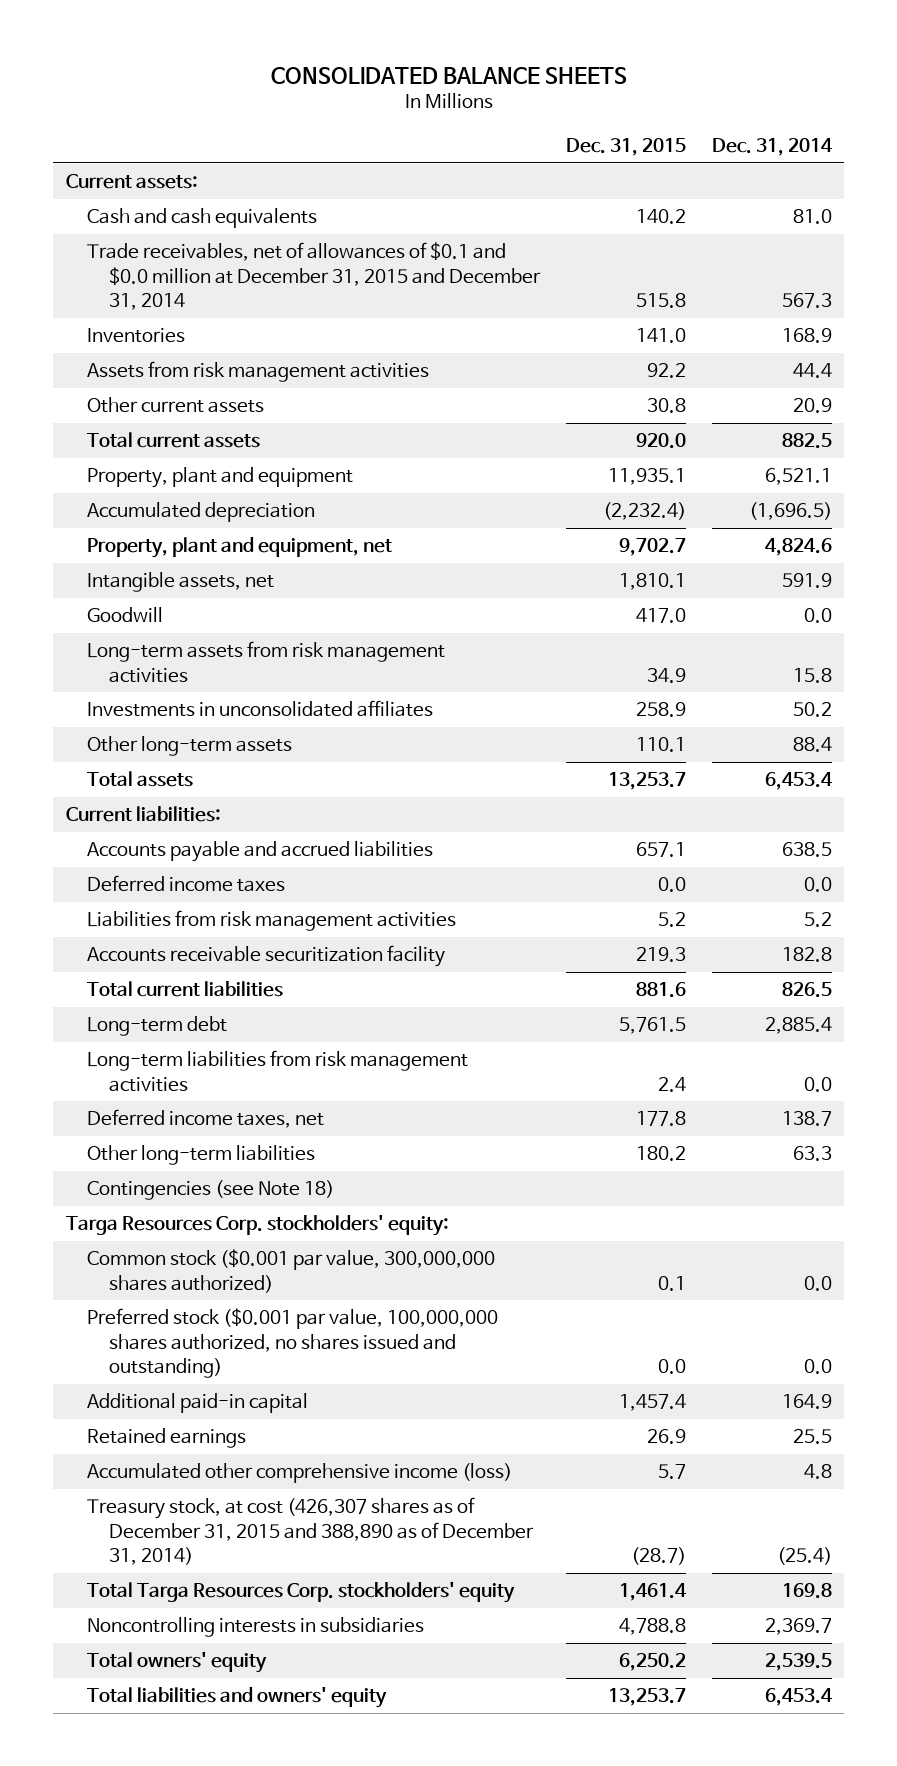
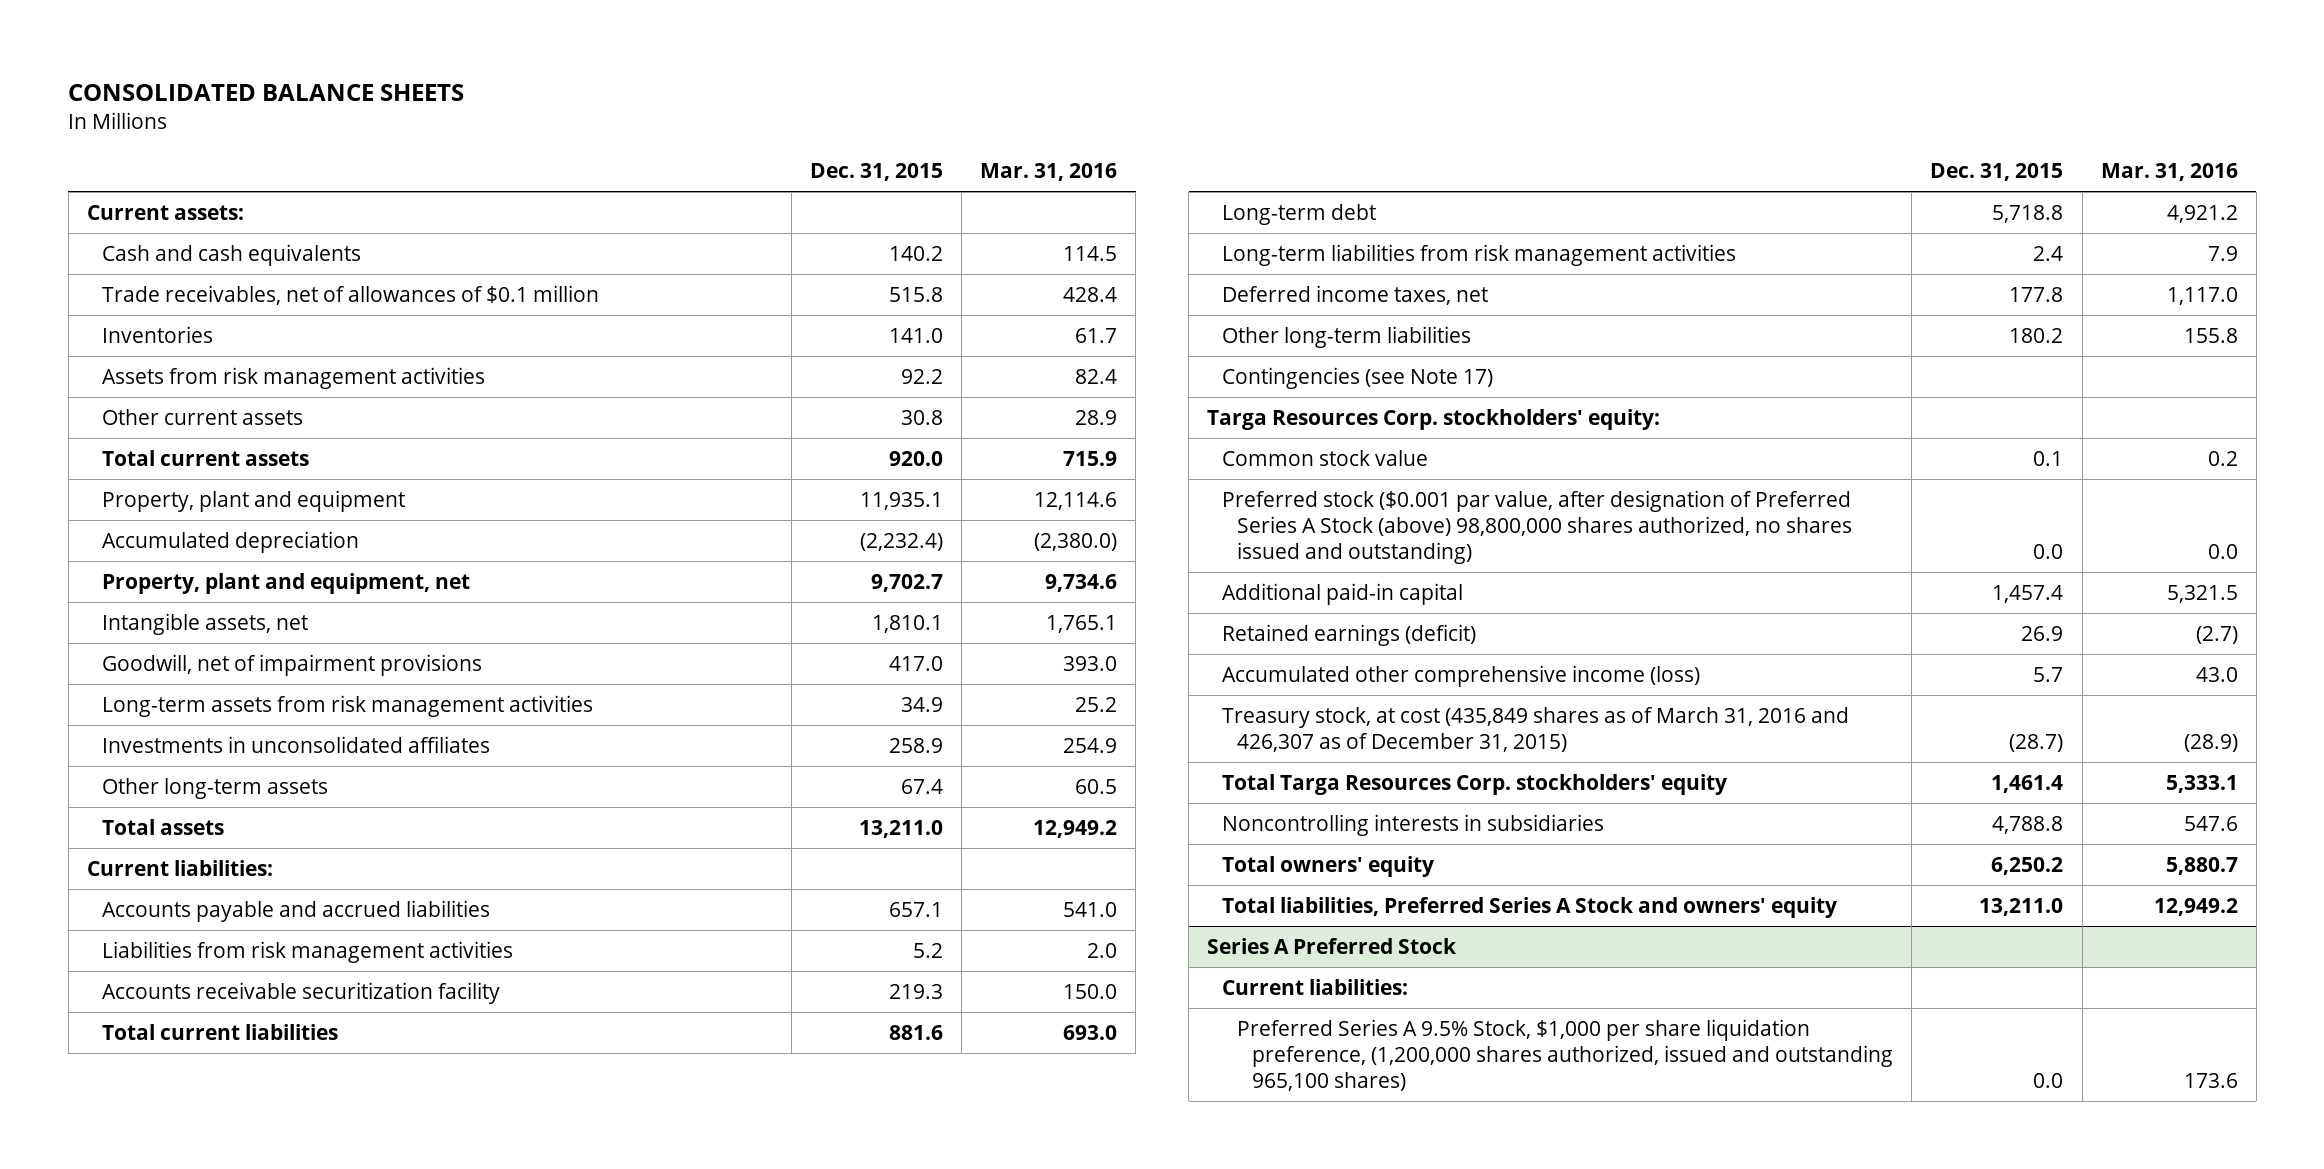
[711,137,833,156] Dec. 31, 2014 -> none
none -> [980,163,1118,182] Mar. 31, 2016
[87,242,542,311] Trade receivables, net of allowances of $0.1 and $0.0 million at December 31, 2015 and December 31, 2014 -> [101,285,599,306] Trade receivables, net of allowances of $0.1 million
[87,607,164,623] Goodwill -> [101,654,482,677] Goodwill, net of impairment provisions
[635,737,686,753] 110.1 -> [901,779,944,795] 67.4
[607,772,686,791] 13,253.7 -> [859,820,944,839] 13,211.0
[87,875,286,893] Deferred income taxes -> none
[618,1017,686,1035] 5,761.5 -> [1992,205,2064,224] 5,718.8
[87,1180,335,1201] Contingencies (see Note 18) -> [1222,367,1494,390] Contingencies (see Note 17)
[87,1249,496,1293] Common stock ($0.001 par value, 300,000,000 shares authorized) -> [1222,450,1429,467] Common stock value
[87,1308,499,1379] Preferred stock ($0.001 par value, 100,000,000 shares authorized, no shares issued and outstanding) -> [1222,490,1853,564] Preferred stock ($0.001 par value, after designation of Preferred Series A Stock (above) 98,800,000 shares authorized, no shares issued and outstanding)
[87,1428,247,1449] Retained earnings -> [1222,624,1477,647] Retained earnings (deficit)
[87,1497,535,1566] Treasury stock, at cost (426,307 shares as of December 31, 2015 and 388,890 as of December 31, 2014) -> [1222,707,1850,752] Treasury stock, at cost (435,849 shares as of March 31, 2016 and 426,307 as of December 31, 2015)
[87,1687,388,1709] Total liabilities and owners' equity -> [1222,897,1838,919] Total liabilities, Preferred Series A Stock and owners' equity
[607,1688,686,1707] 13,253.7 -> [1979,898,2064,917] 13,211.0
none -> [1207,938,1458,955] Series A Preferred Stock
none -> [1222,979,1409,996] Current liabilities:
none -> [1237,1019,1894,1091] Preferred Series A 9.5% Stock, $1,000 per share liquidation preference, (1,200,000 shares authorized, issued and outstanding 965,100 shares)

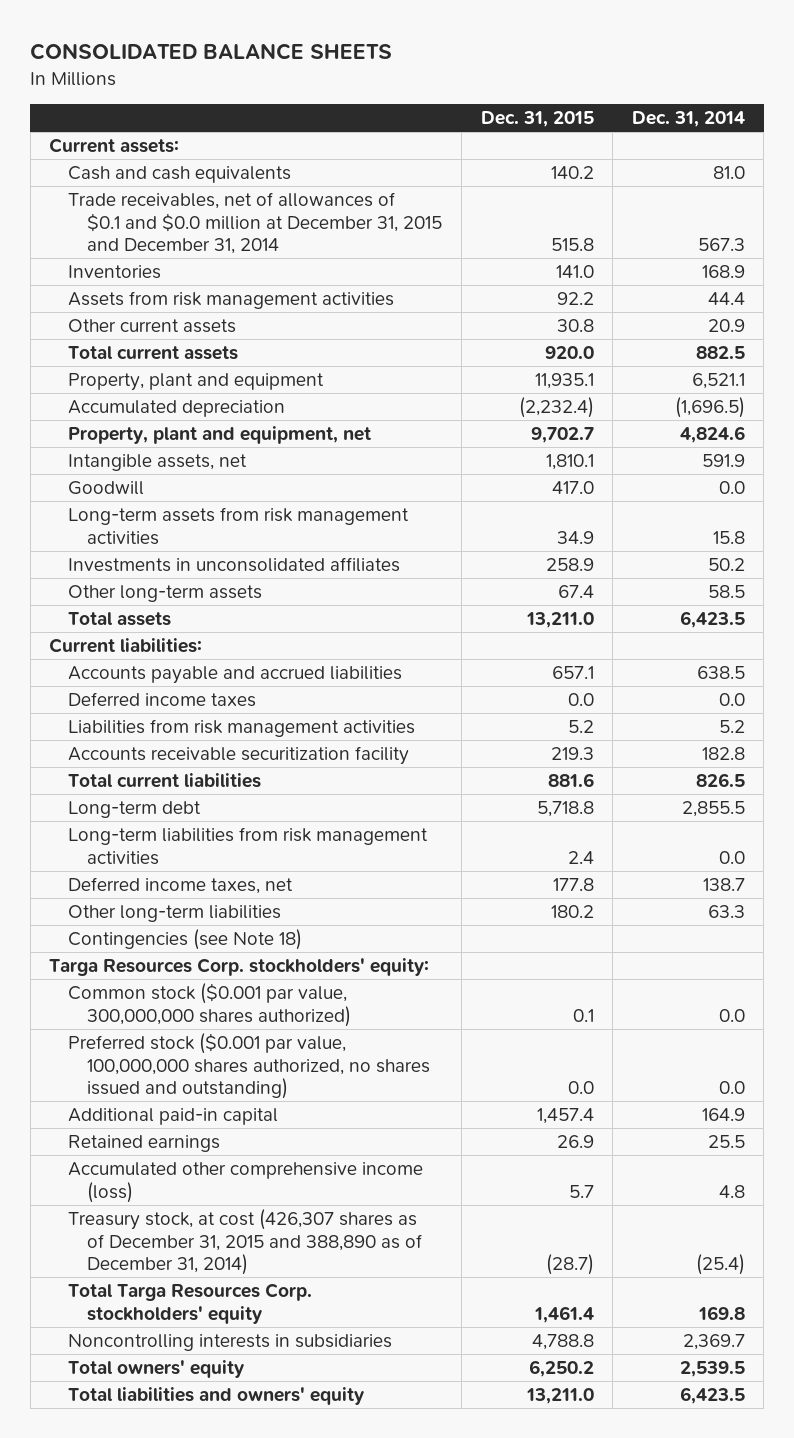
[980,163,1118,182] Mar. 31, 2016 -> none
none -> [631,110,745,127] Dec. 31, 2014
[101,285,599,306] Trade receivables, net of allowances of $0.1 million -> [68,192,443,255] Trade receivables, net of allowances of $0.1 and $0.0 million at December 31, 2015 and December 31, 2014
[101,654,482,677] Goodwill, net of impairment provisions -> [68,481,145,496] Goodwill
none -> [68,692,257,708] Deferred income taxes
[1222,367,1494,390] Contingencies (see Note 17) -> [68,929,303,951] Contingencies (see Note 18)
[1222,450,1429,467] Common stock value -> [68,983,352,1027] Common stock ($0.001 par value, 300,000,000 shares authorized)
[1222,490,1853,564] Preferred stock ($0.001 par value, after designation of Preferred Series A Stock (above) 98,800,000 shares authorized, no shares issued and outstanding) -> [68,1033,431,1100] Preferred stock ($0.001 par value, 100,000,000 shares authorized, no shares issued and outstanding)
[1222,624,1477,647] Retained earnings (deficit) -> [68,1135,221,1153] Retained earnings
[1222,707,1850,752] Treasury stock, at cost (435,849 shares as of March 31, 2016 and 426,307 as of December 31, 2015) -> [68,1209,423,1276] Treasury stock, at cost (426,307 shares as of December 31, 2015 and 388,890 as of December 31, 2014)
[1207,938,1458,955] Series A Preferred Stock -> none
[1222,979,1409,996] Current liabilities: -> none
[1237,1019,1894,1091] Preferred Series A 9.5% Stock, $1,000 per share liquidation preference, (1,200,000 shares authorized, issued and outstanding 965,100 shares) -> none
[1222,897,1838,919] Total liabilities, Preferred Series A Stock and owners' equity -> [68,1387,365,1406] Total liabilities and owners' equity

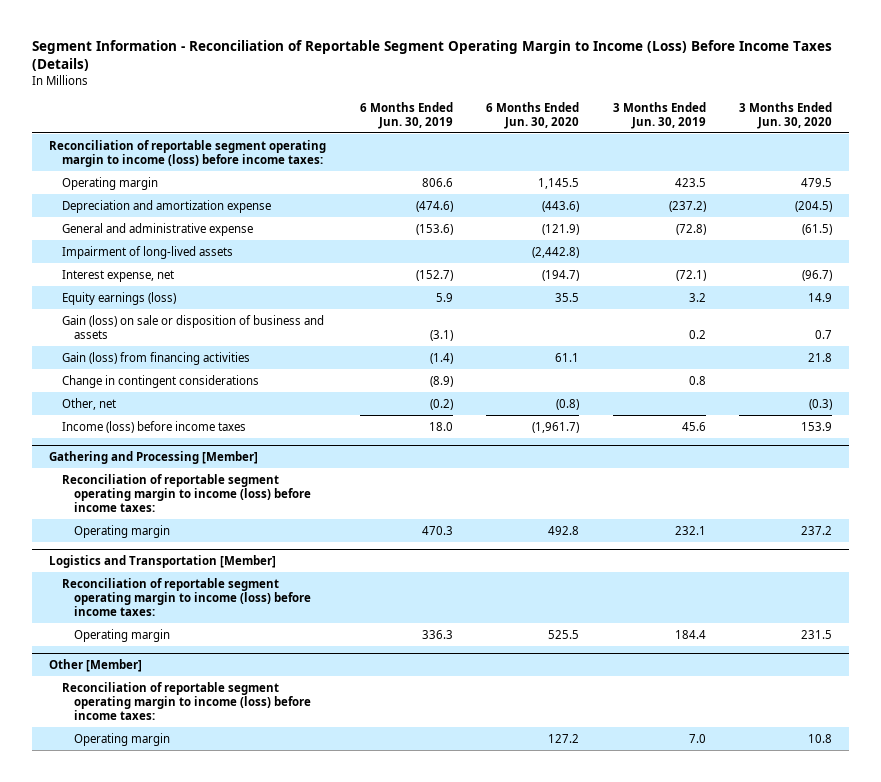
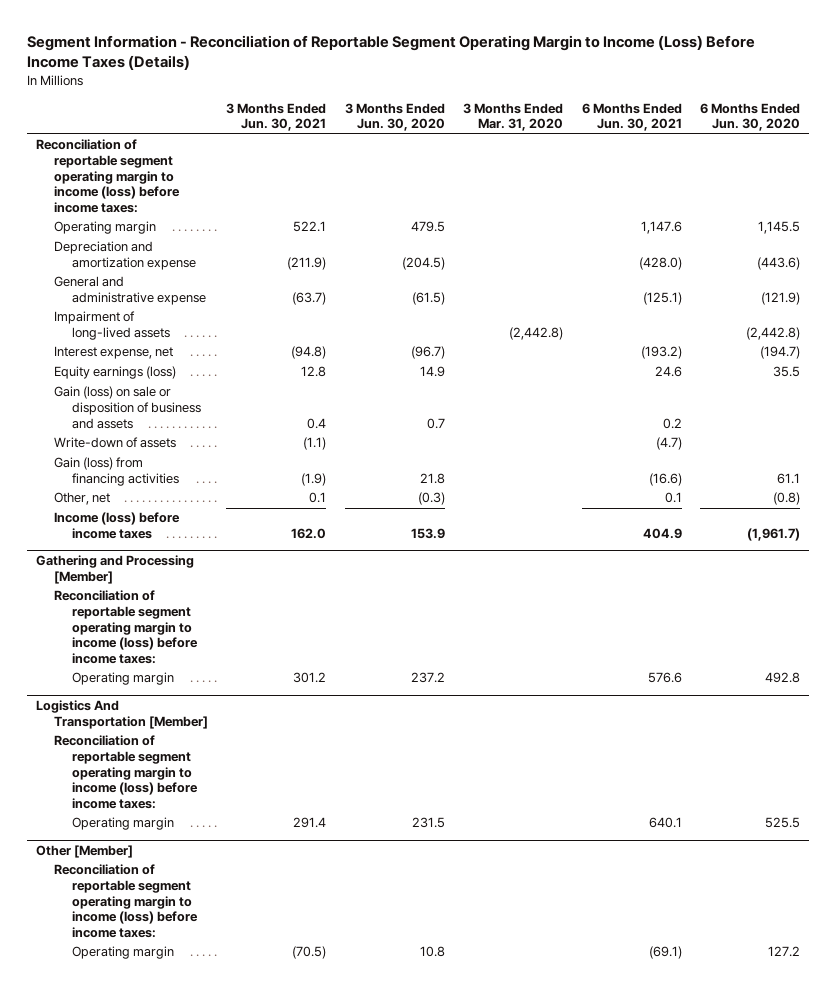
[359,101,453,129] 6 Months Ended Jun. 30, 2019 -> none
[612,101,706,129] 3 Months Ended Jun. 30, 2019 -> none
none -> [226,102,327,132] 3 Months Ended Jun. 30, 2021
none -> [463,102,564,132] 3 Months Ended Mar. 31, 2020
none -> [581,102,682,132] 6 Months Ended Jun. 30, 2021
none -> [53,437,176,449] Write-down of assets
[61,374,259,388] Change in contingent considerations -> none
[49,554,277,568] Logistics and Transportation [Member] -> [35,700,208,729] Logistics And Transportation [Member]

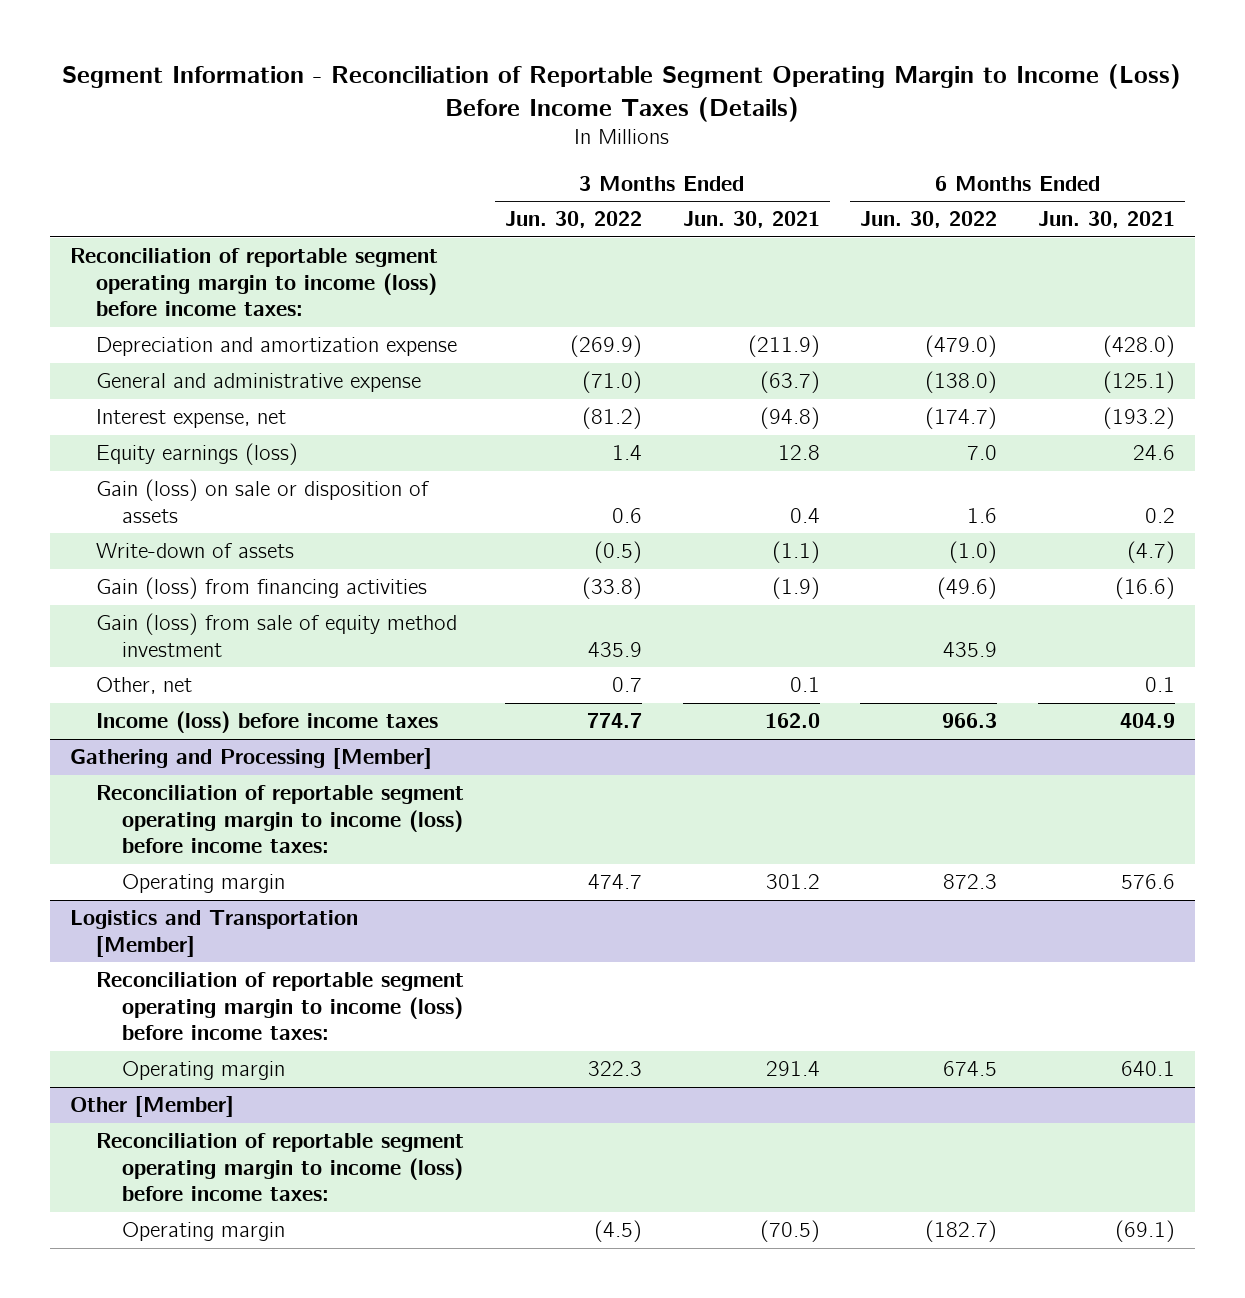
[344,102,445,132] 3 Months Ended Jun. 30, 2020 -> none
[463,102,564,132] 3 Months Ended Mar. 31, 2020 -> none
[699,102,800,132] 6 Months Ended Jun. 30, 2020 -> none
none -> [504,211,642,229] Jun. 30, 2022
none -> [860,211,998,229] Jun. 30, 2022
[53,221,156,235] Operating margin -> none
[53,311,170,341] Impairment of long-lived assets -> none
[53,386,201,429] Gain (loss) on sale or disposition of business and assets -> [96,479,430,523] Gain (loss) on sale or disposition of assets
none -> [96,613,458,657] Gain (loss) from sale of equity method investment
[35,700,208,729] Logistics And Transportation [Member] -> [69,910,358,957] Logistics and Transportation [Member]

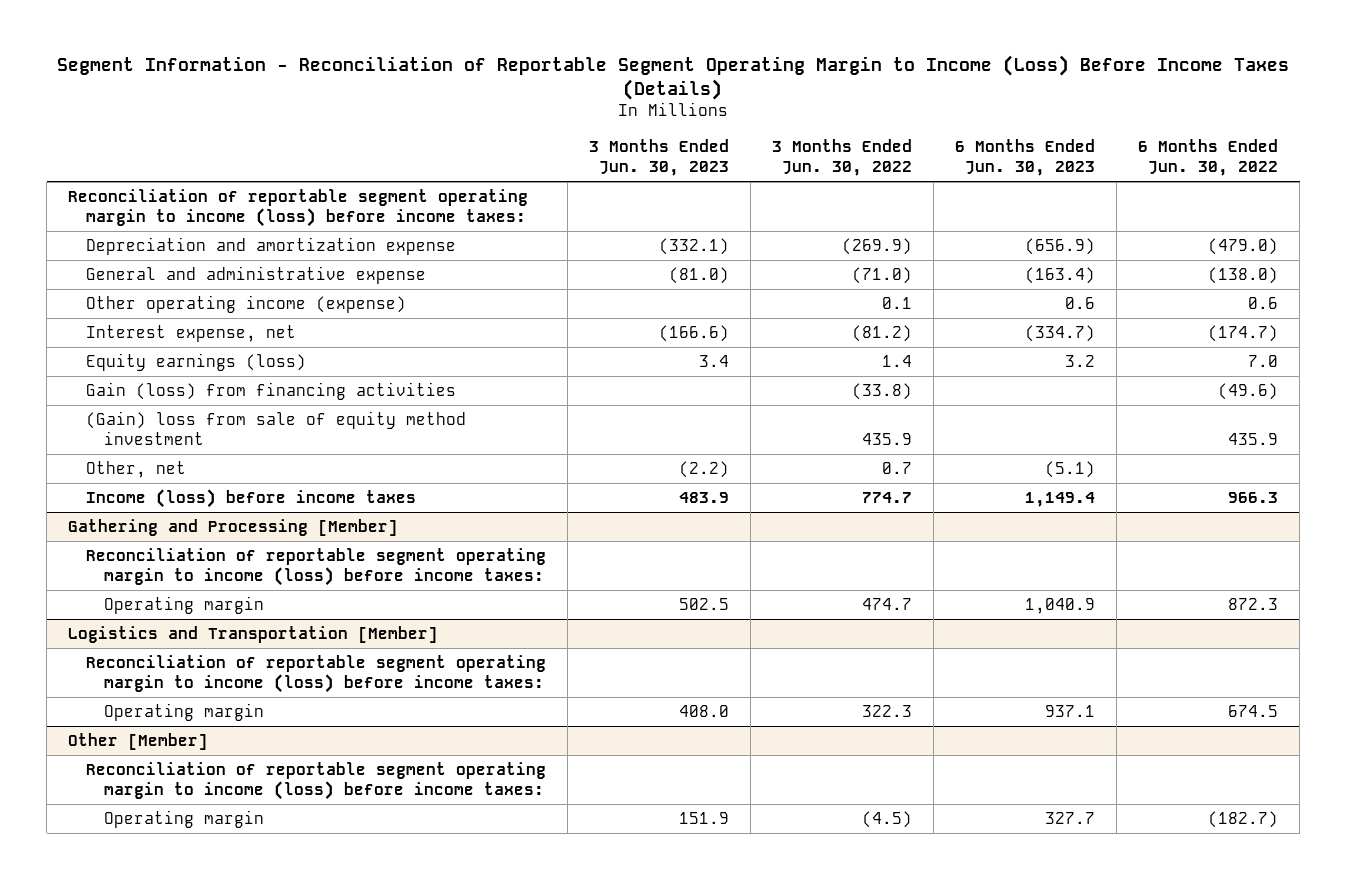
[682,211,820,229] Jun. 30, 2021 -> none
[1038,211,1176,229] Jun. 30, 2021 -> none
none -> [589,139,730,176] 3 Months Ended Jun. 30, 2023
none -> [955,139,1096,176] 6 Months Ended Jun. 30, 2023
none -> [86,295,407,314] Other operating income (expense)
[96,479,430,523] Gain (loss) on sale or disposition of assets -> none
[96,543,295,559] Write-down of assets -> none
[96,613,458,657] Gain (loss) from sale of equity method investment -> [86,411,467,445] (Gain) loss from sale of equity method investment

